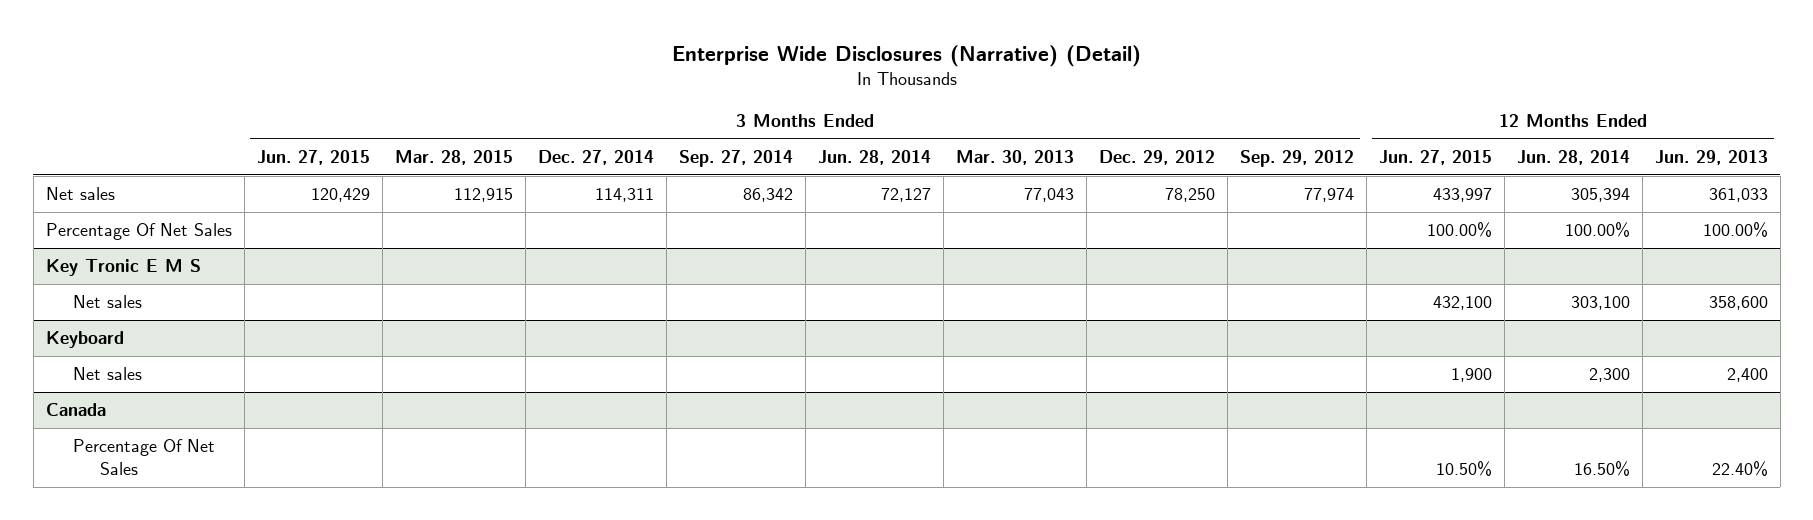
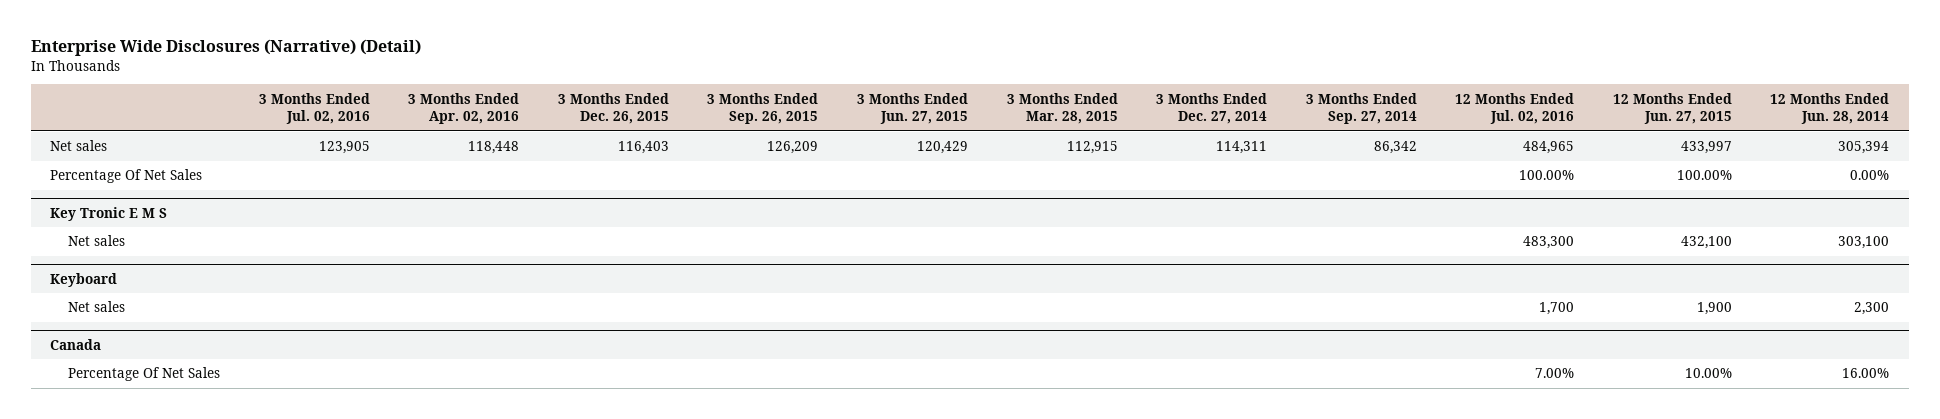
[817,149,931,165] Jun. 28, 2014 -> none
[955,149,1074,165] Mar. 30, 2013 -> none
[1098,149,1215,165] Dec. 29, 2012 -> none
[1239,149,1354,167] Sep. 29, 2012 -> none
[1654,149,1768,165] Jun. 29, 2013 -> none
none -> [258,92,370,125] 3 Months Ended Jul. 02, 2016
none -> [408,92,520,125] 3 Months Ended Apr. 02, 2016
none -> [557,92,669,125] 3 Months Ended Dec. 26, 2015
none -> [707,92,819,125] 3 Months Ended Sep. 26, 2015
none -> [1455,92,1575,125] 12 Months Ended Jul. 02, 2016
[1564,222,1630,238] 100.00% -> [1850,170,1890,181] 0.00%
[1435,461,1492,477] 10.50% -> [1684,368,1732,379] 10.00%
[1573,461,1630,477] 16.50% -> [1842,368,1890,379] 16.00%

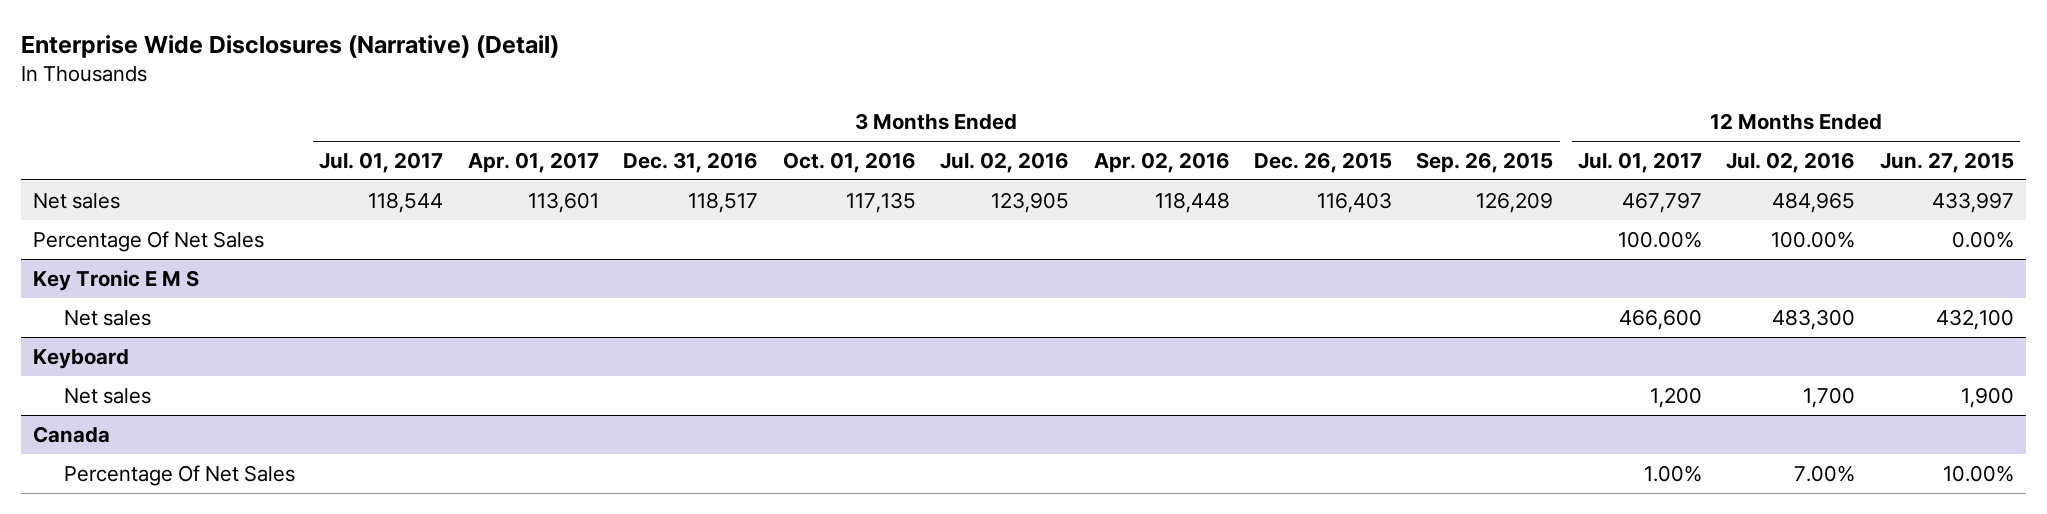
[856,92,968,125] 3 Months Ended Jun. 27, 2015 -> none
[1006,92,1118,125] 3 Months Ended Mar. 28, 2015 -> none
[1156,92,1268,125] 3 Months Ended Dec. 27, 2014 -> none
[1305,92,1417,125] 3 Months Ended Sep. 27, 2014 -> none
[1770,92,1890,125] 12 Months Ended Jun. 28, 2014 -> none
none -> [319,151,444,173] Jul. 01, 2017
none -> [467,151,599,173] Apr. 01, 2017
none -> [623,151,759,173] Dec. 31, 2016
none -> [782,151,916,173] Oct. 01, 2016
none -> [1577,151,1702,173] Jul. 01, 2017
[1676,170,1732,181] 100.00% -> [1951,230,2014,248] 0.00%

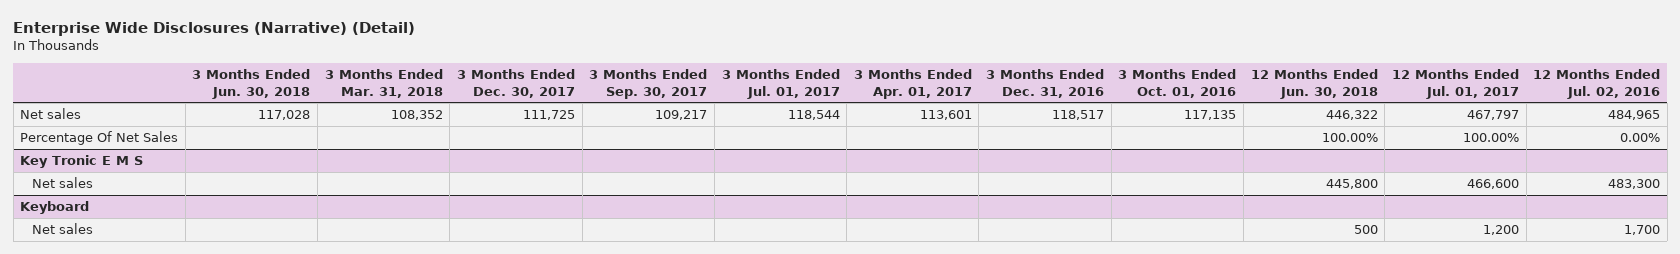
[940,151,1070,173] Jul. 02, 2016 -> none
[1093,151,1230,173] Apr. 02, 2016 -> none
[1254,151,1393,173] Dec. 26, 2015 -> none
[1416,151,1554,173] Sep. 26, 2015 -> none
[1879,151,2014,173] Jun. 27, 2015 -> none
none -> [192,69,311,99] 3 Months Ended Jun. 30, 2018
none -> [324,69,443,98] 3 Months Ended Mar. 31, 2018
none -> [457,69,576,98] 3 Months Ended Dec. 30, 2017
none -> [589,69,708,99] 3 Months Ended Sep. 30, 2017
none -> [1250,69,1378,99] 12 Months Ended Jun. 30, 2018
[1771,230,1856,248] 100.00% -> [1620,133,1661,143] 0.00%
[32,425,110,443] Canada -> none
[63,464,295,486] Percentage Of Net Sales -> none

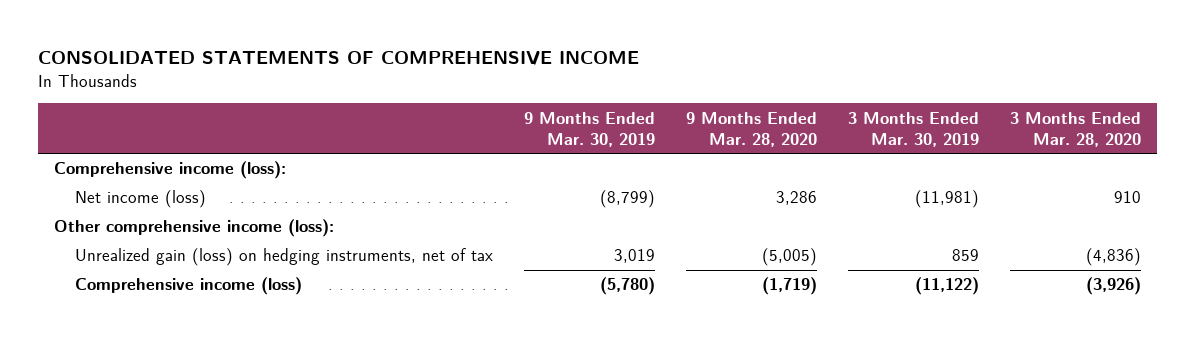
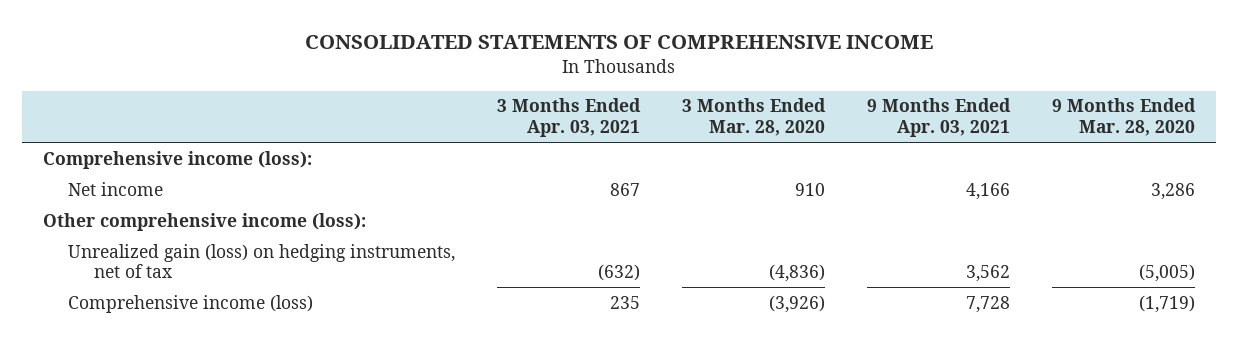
[524,111,656,147] 9 Months Ended Mar. 30, 2019 -> none
[848,111,980,147] 3 Months Ended Mar. 30, 2019 -> none
none -> [497,98,642,138] 3 Months Ended Apr. 03, 2021
none -> [866,98,1011,138] 9 Months Ended Apr. 03, 2021
[75,190,207,209] Net income (loss) -> [68,181,164,196] Net income

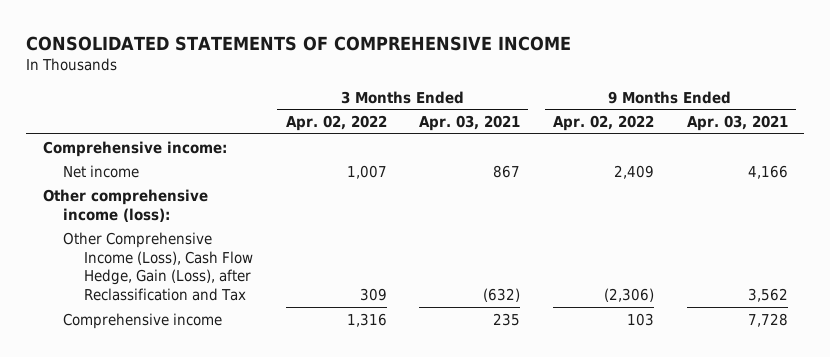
[682,98,827,137] 3 Months Ended Mar. 28, 2020 -> none
[1051,98,1196,137] 9 Months Ended Mar. 28, 2020 -> none
none -> [285,115,387,132] Apr. 02, 2022
none -> [552,115,654,132] Apr. 02, 2022
[42,150,312,169] Comprehensive income (loss): -> [42,140,227,157] Comprehensive income:
[68,243,456,279] Unrealized gain (loss) on hedging instruments, net of tax -> [63,231,253,302] Other Comprehensive Income (Loss), Cash Flow Hedge, Gain (Loss), after Reclassification and Tax
[68,294,314,313] Comprehensive income (loss) -> [63,312,223,329] Comprehensive income

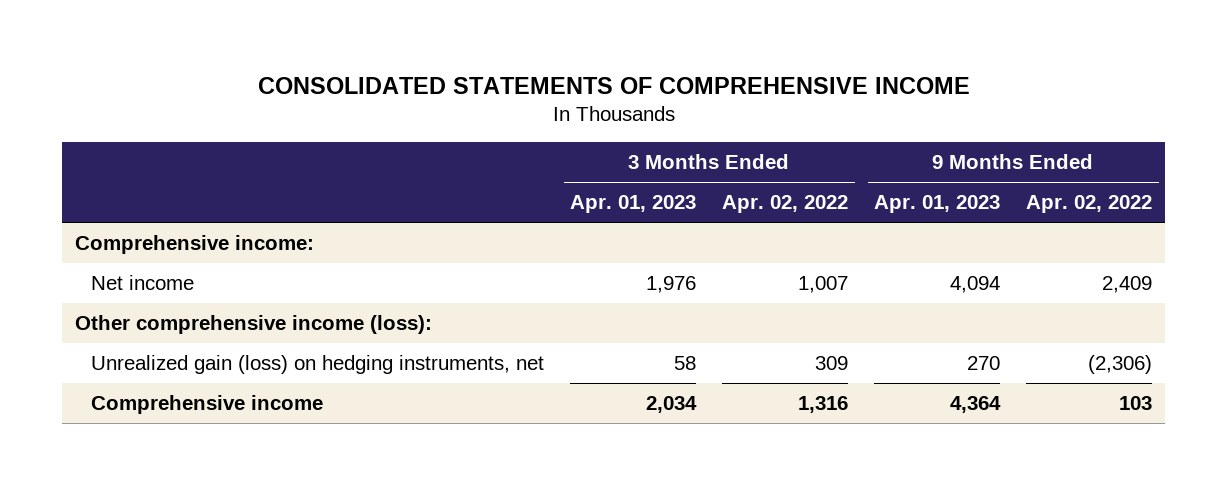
[419,115,521,132] Apr. 03, 2021 -> none
[686,115,788,132] Apr. 03, 2021 -> none
none -> [570,195,697,214] Apr. 01, 2023
none -> [874,195,1001,214] Apr. 01, 2023
[63,231,253,302] Other Comprehensive Income (Loss), Cash Flow Hedge, Gain (Loss), after Reclassification and Tax -> [90,355,544,375] Unrealized gain (loss) on hedging instruments, net

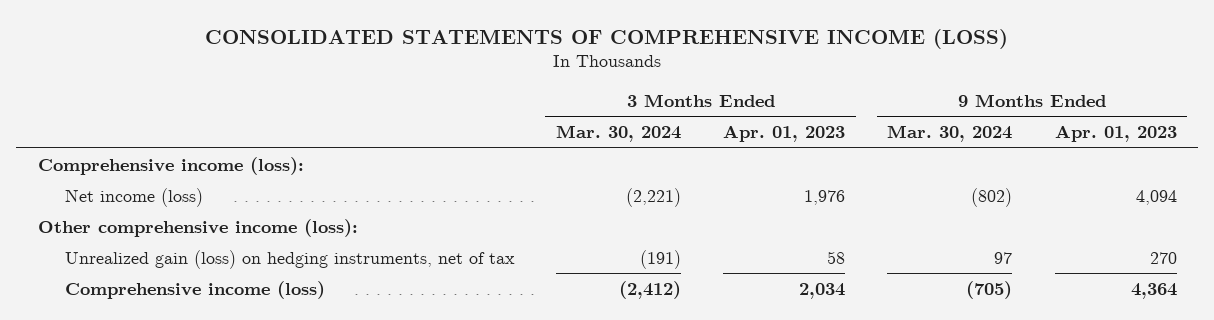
[257,77,970,95] CONSOLIDATED STATEMENTS OF COMPREHENSIVE INCOME -> [205,28,1009,49] CONSOLIDATED STATEMENTS OF COMPREHENSIVE INCOME (LOSS)
[722,195,849,214] Apr. 02, 2022 -> none
[1026,195,1153,214] Apr. 02, 2022 -> none
none -> [556,125,682,143] Mar. 30, 2024
none -> [887,125,1013,143] Mar. 30, 2024
[75,235,315,255] Comprehensive income: -> [37,156,304,175] Comprehensive income (loss):
[90,275,194,291] Net income -> [64,187,203,207] Net income (loss)
[90,355,544,375] Unrealized gain (loss) on hedging instruments, net -> [64,249,515,269] Unrealized gain (loss) on hedging instruments, net of tax
[90,395,323,415] Comprehensive income -> [64,280,325,299] Comprehensive income (loss)

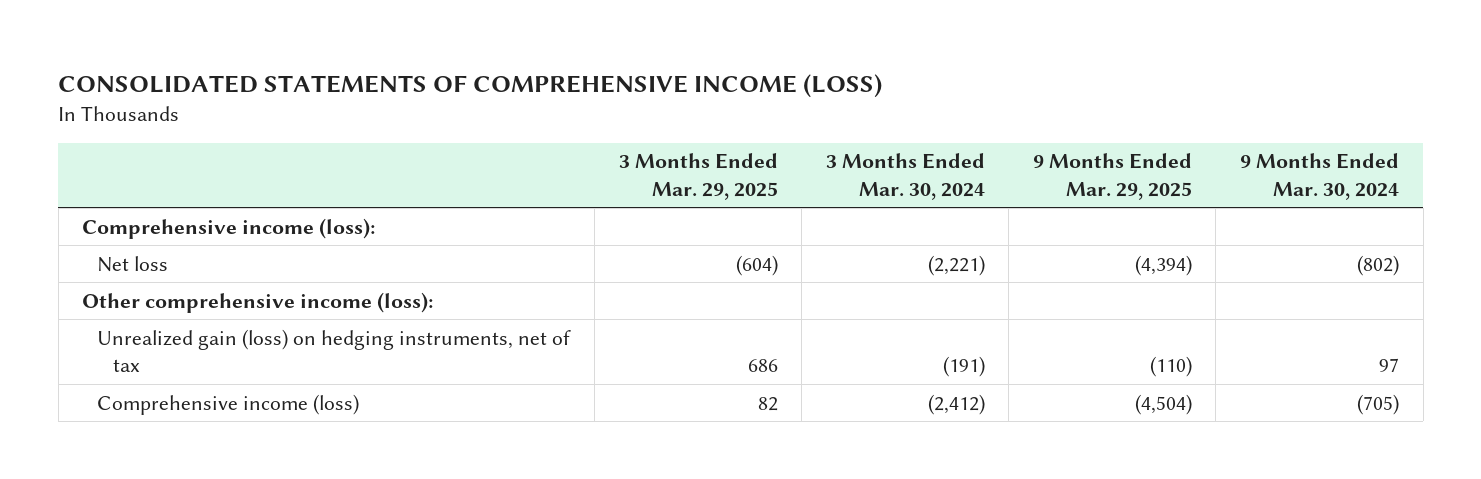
[723,125,846,143] Apr. 01, 2023 -> none
[1054,125,1177,143] Apr. 01, 2023 -> none
none -> [618,153,778,200] 3 Months Ended Mar. 29, 2025
none -> [1032,153,1192,200] 9 Months Ended Mar. 29, 2025
[64,187,203,207] Net income (loss) -> [97,255,169,272] Net loss

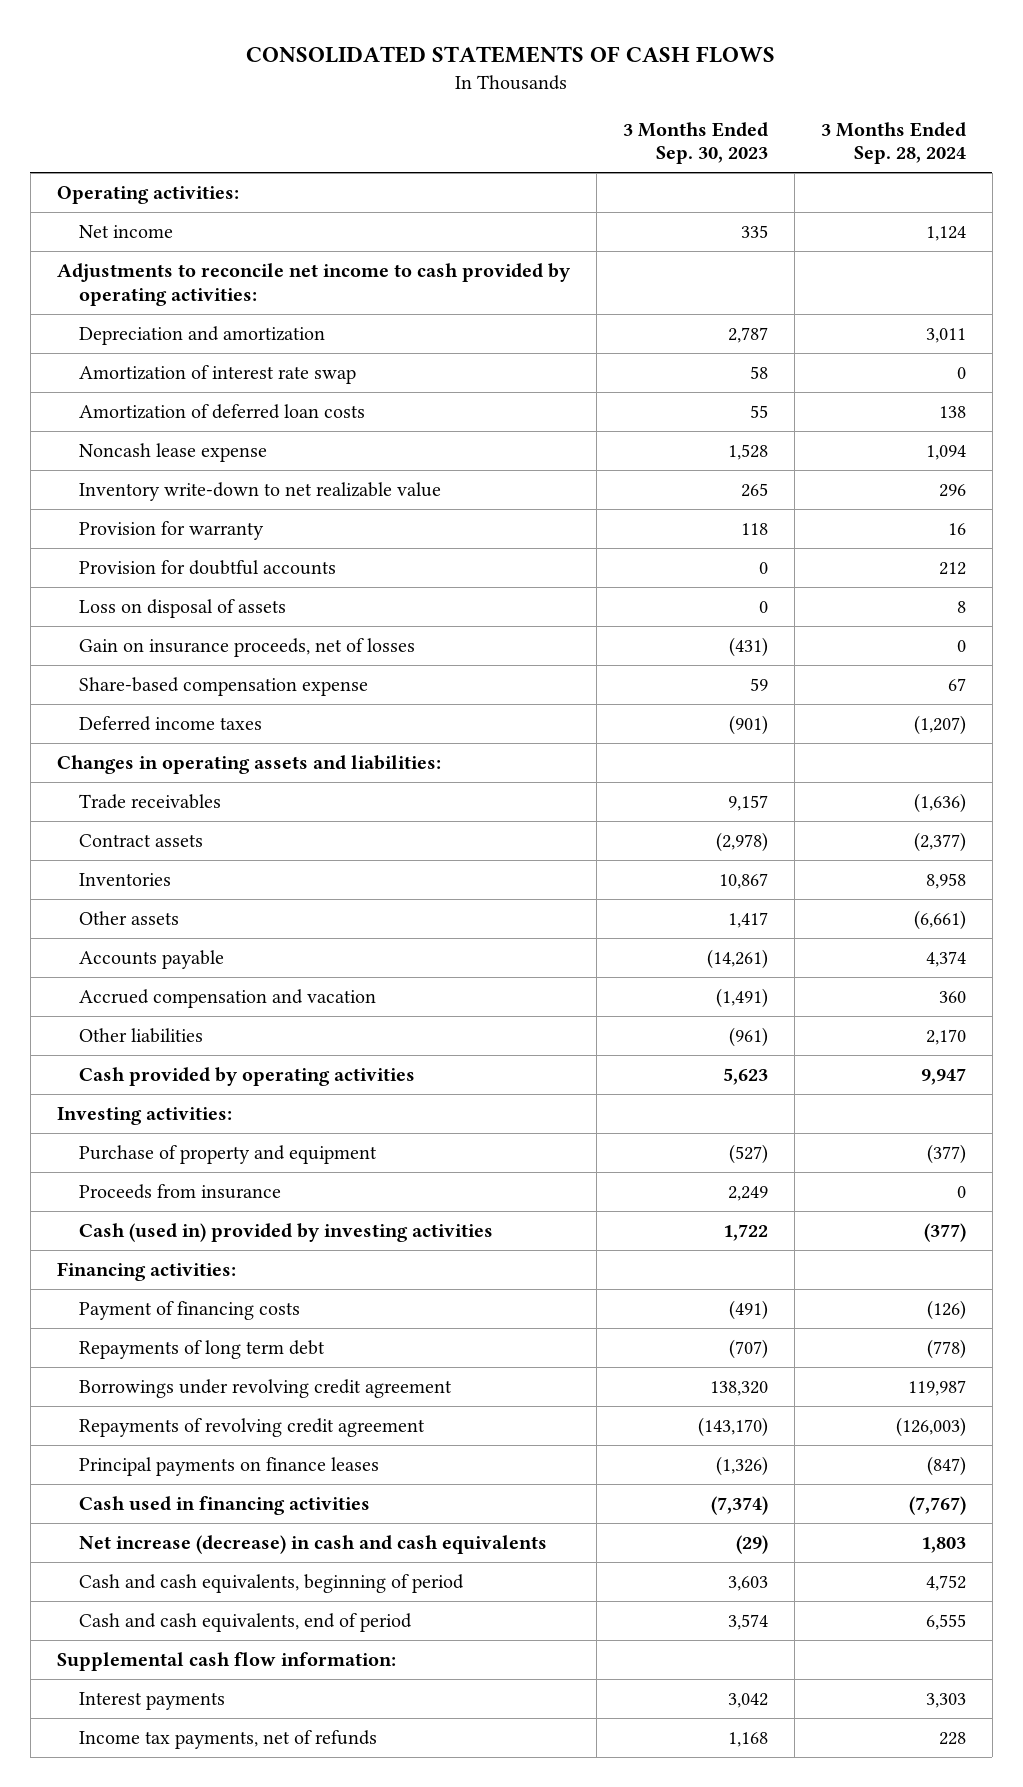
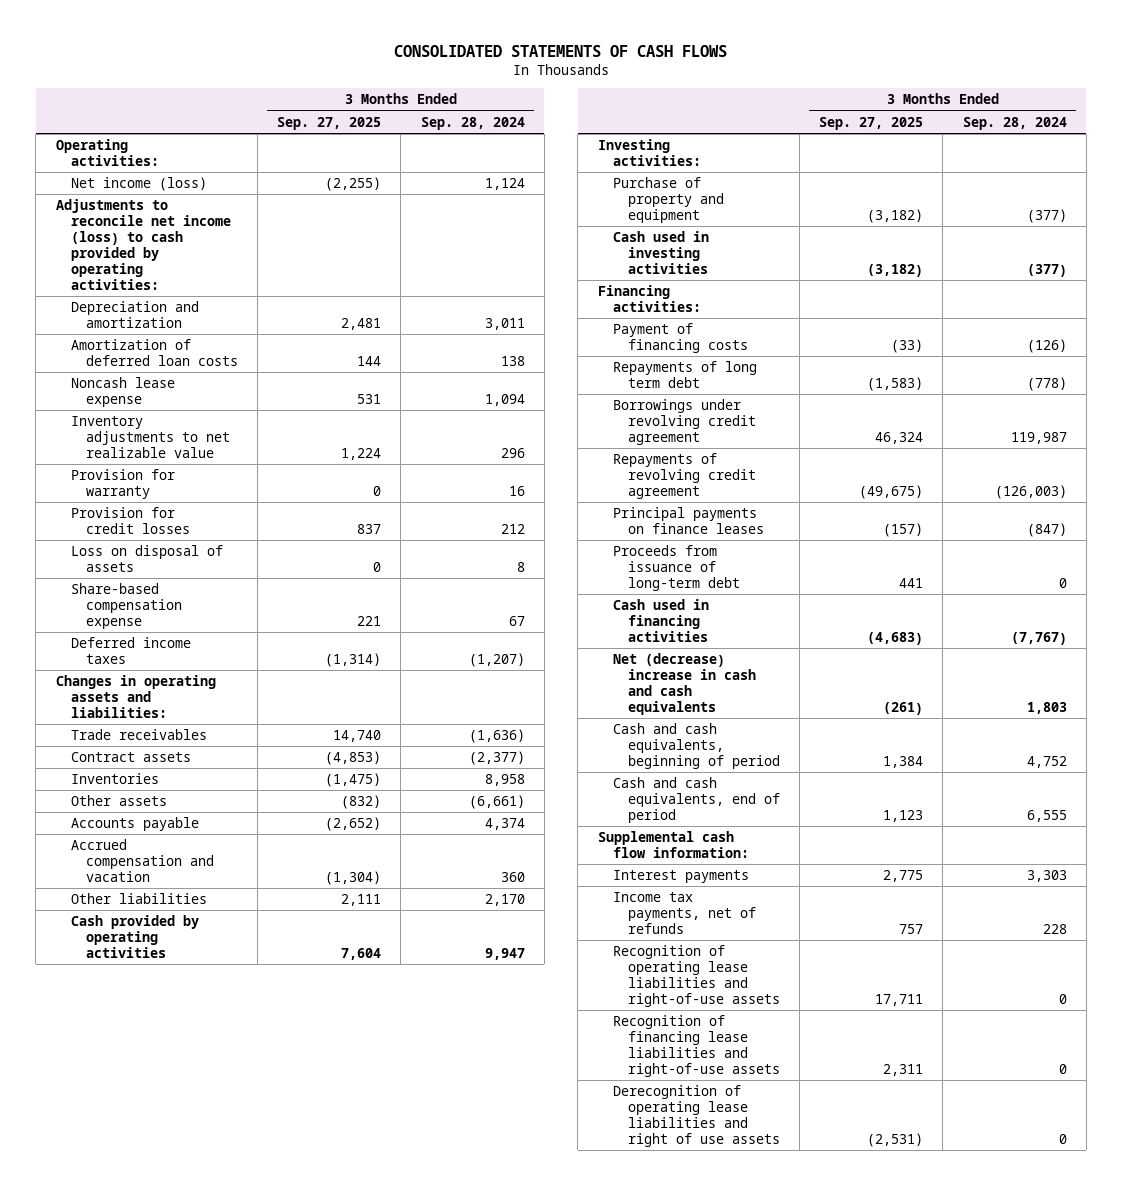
[622,121,768,165] 3 Months Ended Sep. 30, 2023 -> none
none -> [277,116,382,130] Sep. 27, 2025
[79,225,174,239] Net income -> [70,177,207,192] Net income (loss)
[56,263,571,306] Adjustments to reconcile net income to cash provided by operating activities: -> [55,199,231,290] Adjustments to reconcile net income (loss) to cash provided by operating activities:
[79,365,357,385] Amortization of interest rate swap -> none
[79,482,442,502] Inventory write-down to net realizable value -> [70,416,230,459] Inventory adjustments to net realizable value
[79,560,337,576] Provision for doubtful accounts -> [70,507,190,535] Provision for credit losses
[79,638,416,658] Gain on insurance proceeds, net of losses -> none
[79,1184,282,1200] Proceeds from insurance -> none
[79,1223,494,1243] Cash (used in) provided by investing activities -> [612,231,709,275] Cash used in investing activities
none -> [612,545,740,592] Proceeds from issuance of long-term debt
[79,1535,548,1555] Net increase (decrease) in cash and cash equivalents -> [612,653,756,715] Net (decrease) increase in cash and cash equivalents
none -> [612,945,780,1007] Recognition of operating lease liabilities and right-of-use assets
none -> [612,1015,780,1077] Recognition of financing lease liabilities and right-of-use assets
none -> [612,1085,780,1147] Derecognition of operating lease liabilities and right of use assets

